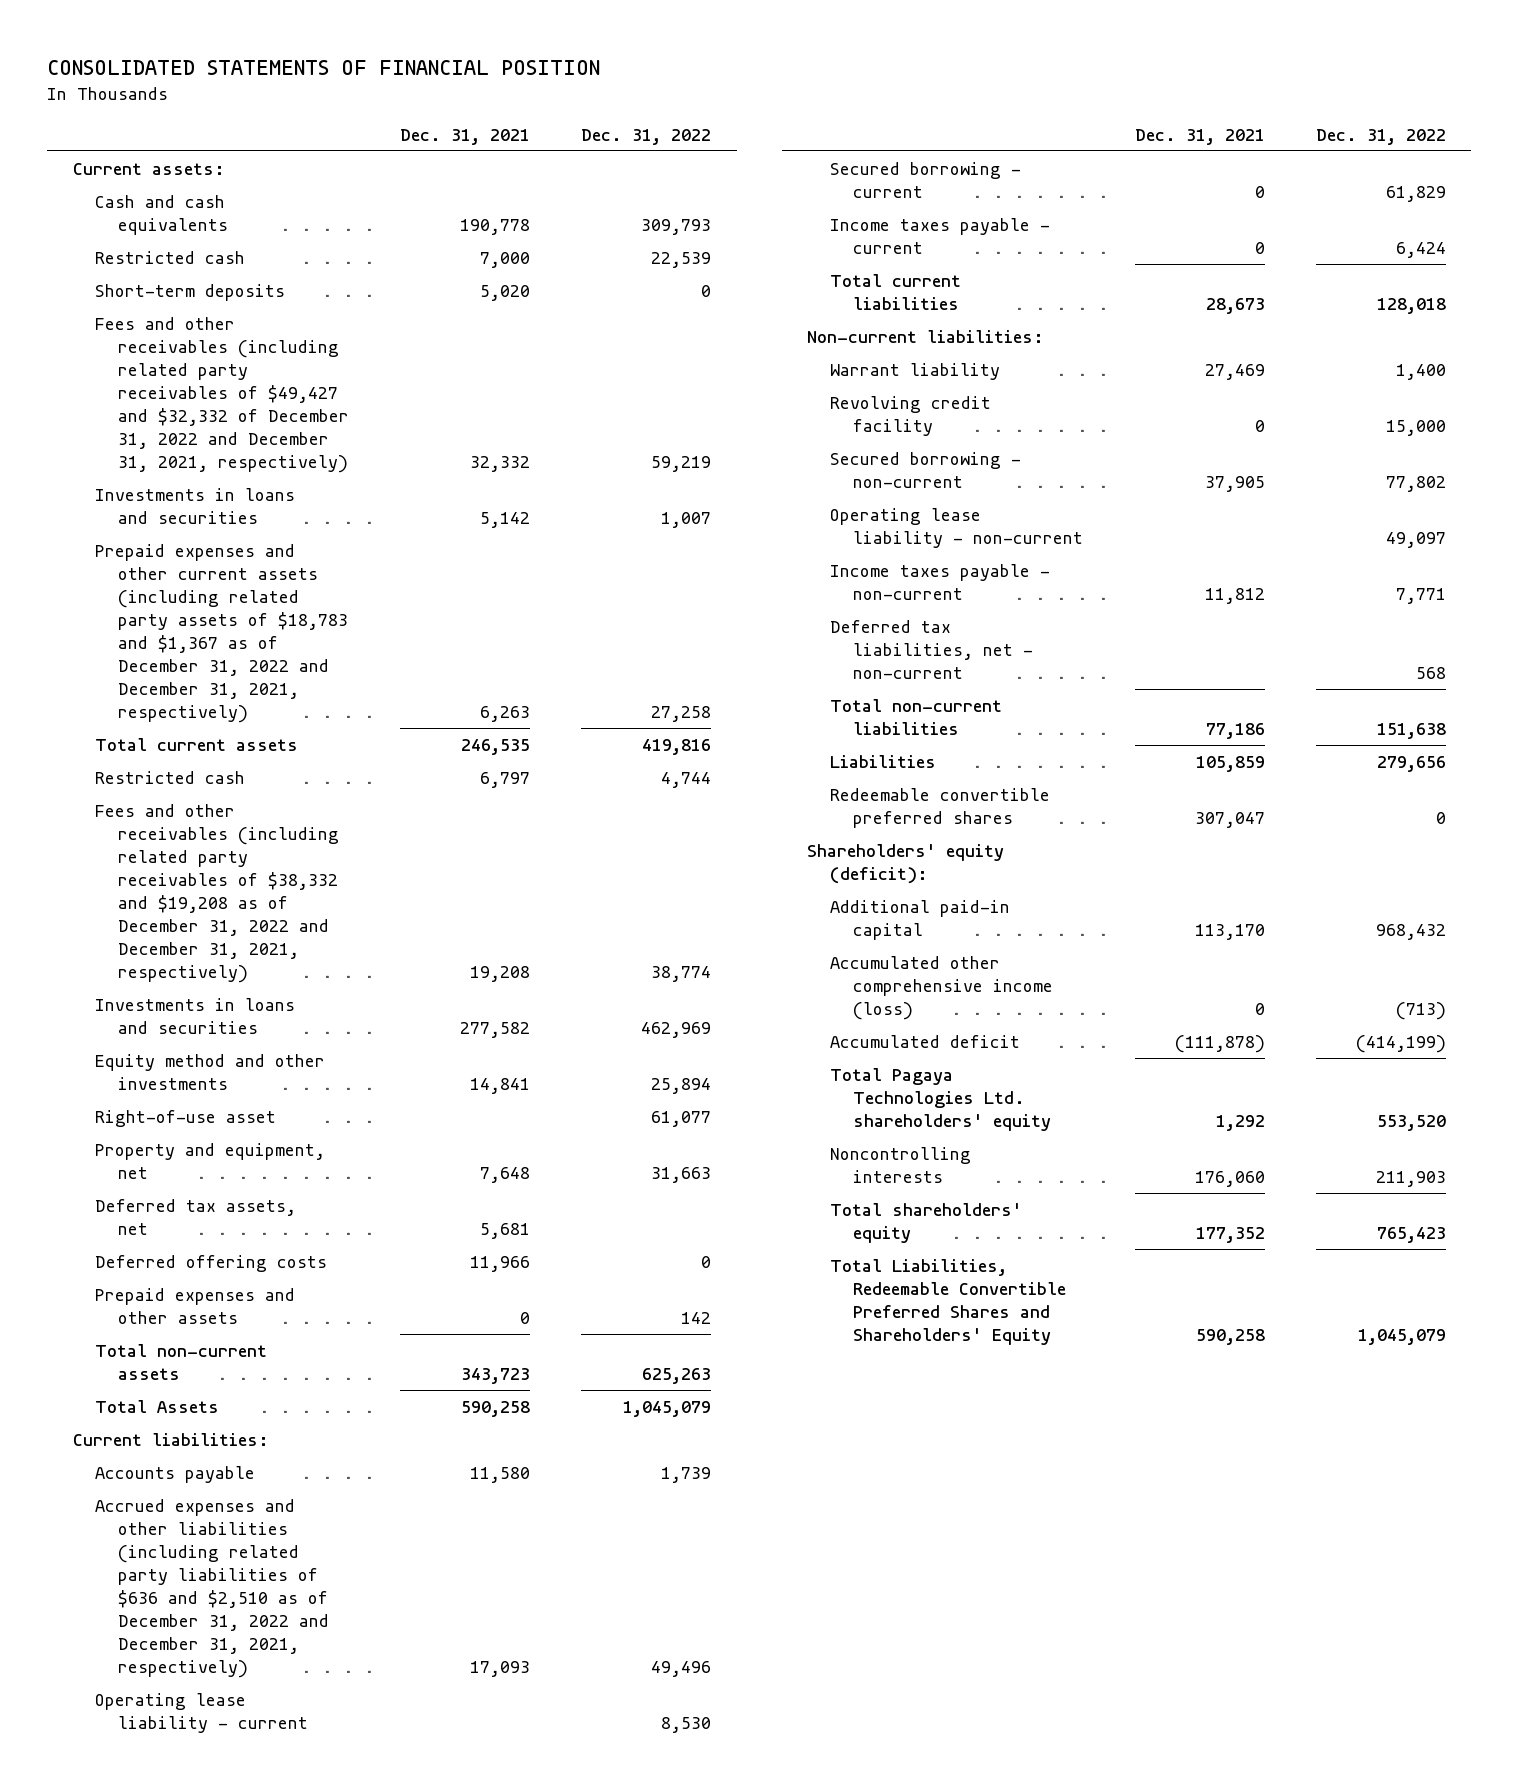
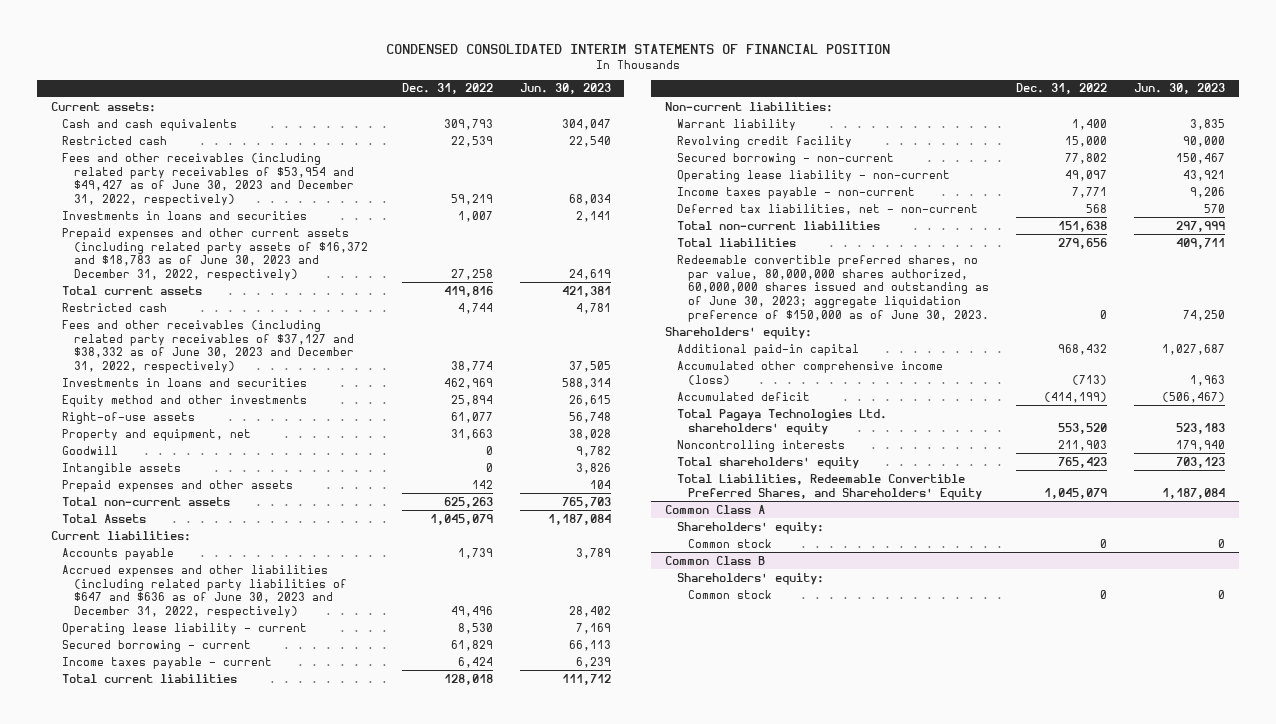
[47,60,601,76] CONSOLIDATED STATEMENTS OF FINANCIAL POSITION -> [385,44,890,55] CONDENSED CONSOLIDATED INTERIM STATEMENTS OF FINANCIAL POSITION
[400,128,531,145] Dec. 31, 2021 -> none
none -> [519,83,611,95] Jun. 30, 2023
[95,283,286,301] Short-term deposits -> none
[95,316,350,474] Fees and other receivables (including related party receivables of $49,427 and $32,332 of December 31, 2022 and December 31, 2021, respectively) -> [62,152,354,206] Fees and other receivables (including related party receivables of $53,954 and $49,427 as of June 30, 2023 and December 31, 2022, respectively)
[95,543,349,724] Prepaid expenses and other current assets (including related party assets of $18,783 and $1,367 as of December 31, 2022 and December 31, 2021, respectively) -> [62,227,368,281] Prepaid expenses and other current assets (including related party assets of $16,372 and $18,783 as of June 30, 2023 and December 31, 2022, respectively)
[95,803,340,984] Fees and other receivables (including related party receivables of $38,332 and $19,208 as of December 31, 2022 and December 31, 2021, respectively) -> [62,319,354,373] Fees and other receivables (including related party receivables of $37,127 and $38,332 as of June 30, 2023 and December 31, 2022, respectively)
[95,1109,277,1127] Right-of-use asset -> [62,411,196,424] Right-of-use assets
[95,1198,297,1235] Deferred tax assets, net -> none
none -> [62,445,119,455] Goodwill
[95,1254,328,1272] Deferred offering costs -> [62,462,182,475] Intangible assets
[95,1498,330,1679] Accrued expenses and other liabilities (including related party liabilities of $636 and $2,510 as of December 31, 2022 and December 31, 2021, respectively) -> [62,564,347,618] Accrued expenses and other liabilities (including related party liabilities of $647 and $636 as of June 30, 2023 and December 31, 2022, respectively)
[830,754,937,768] Liabilities -> [676,237,796,247] Total liabilities
[830,787,1051,828] Redeemable convertible preferred shares -> [676,254,990,322] Redeemable convertible preferred shares, no par value, 80,000,000 shares authorized, 60,000,000 shares issued and outstanding as of June 30, 2023; aggregate liquidation preference of $150,000 as of June 30, 2023.
[807,843,1005,884] Shareholders' equity (deficit): -> [664,326,812,339] Shareholders' equity:
[830,1258,1066,1345] Total Liabilities, Redeemable Convertible Preferred Shares and Shareholders' Equity -> [676,473,983,500] Total Liabilities, Redeemable Convertible Preferred Shares, and Shareholders' Equity
none -> [664,504,765,514] Common Class A
none -> [676,521,824,534] Shareholders' equity:
none -> [688,538,773,548] Common stock
none -> [664,555,765,565] Common Class B
none -> [676,572,824,585] Shareholders' equity:
none -> [688,589,773,599] Common stock

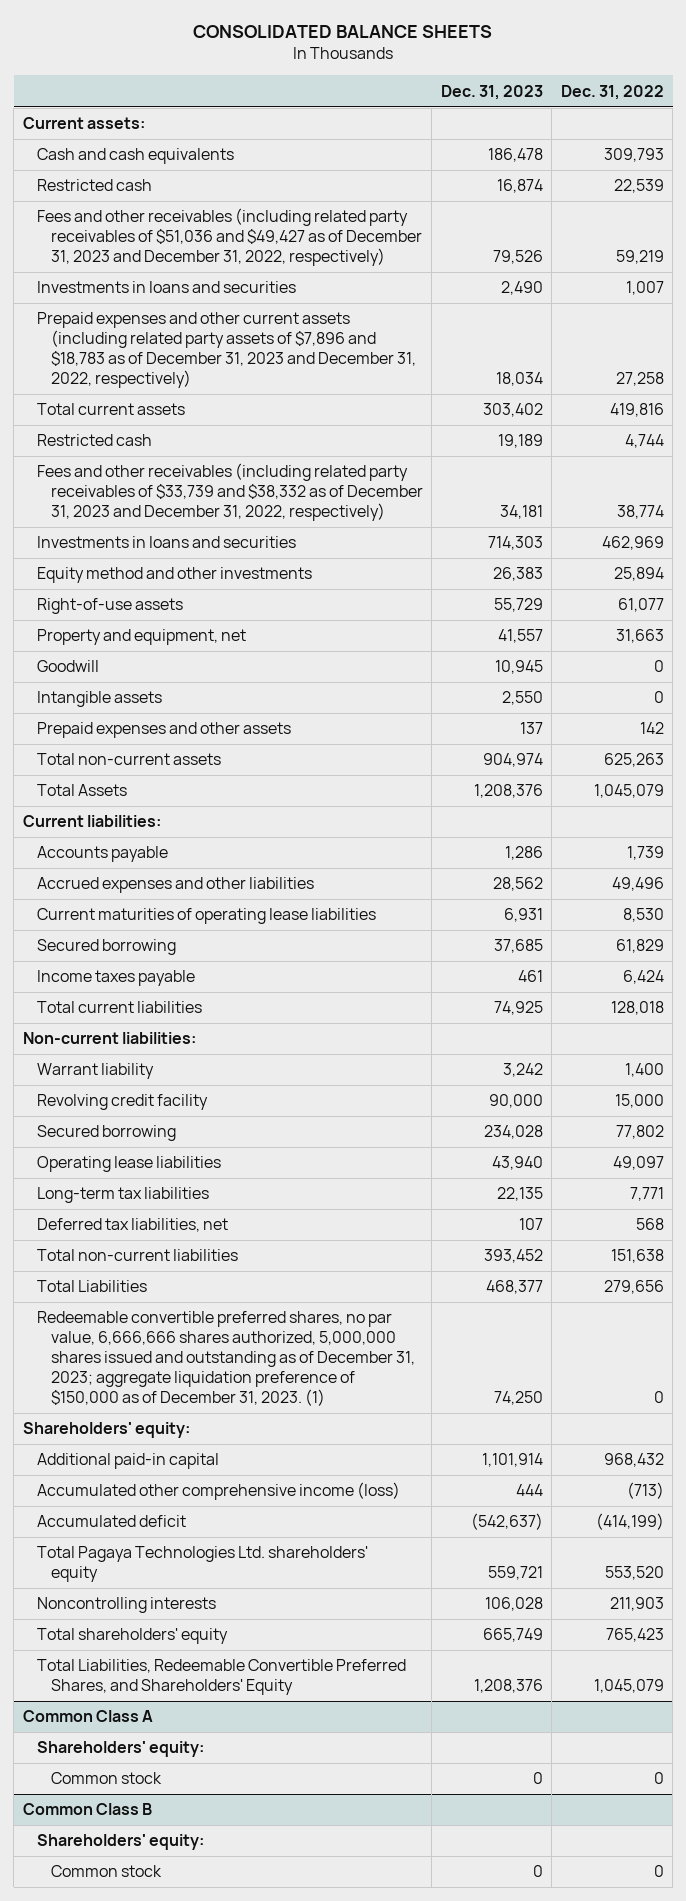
[385,44,890,55] CONDENSED CONSOLIDATED INTERIM STATEMENTS OF FINANCIAL POSITION -> [193,25,493,39] CONSOLIDATED BALANCE SHEETS
[519,83,611,95] Jun. 30, 2023 -> none
none -> [440,84,543,100] Dec. 31, 2023
[62,152,354,206] Fees and other receivables (including related party receivables of $53,954 and $49,427 as of June 30, 2023 and December 31, 2022, respectively) -> [36,208,422,267] Fees and other receivables (including related party receivables of $51,036 and $49,427 as of December 31, 2023 and December 31, 2022, respectively)
[62,227,368,281] Prepaid expenses and other current assets (including related party assets of $16,372 and $18,783 as of June 30, 2023 and December 31, 2022, respectively) -> [36,312,416,389] Prepaid expenses and other current assets (including related party assets of $7,896 and $18,783 as of December 31, 2023 and December 31, 2022, respectively)
[62,319,354,373] Fees and other receivables (including related party receivables of $37,127 and $38,332 as of June 30, 2023 and December 31, 2022, respectively) -> [36,463,423,522] Fees and other receivables (including related party receivables of $33,739 and $38,332 as of December 31, 2023 and December 31, 2022, respectively)
[62,564,347,618] Accrued expenses and other liabilities (including related party liabilities of $647 and $636 as of June 30, 2023 and December 31, 2022, respectively) -> [36,877,314,894] Accrued expenses and other liabilities
[62,622,308,635] Operating lease liability - current -> [36,908,376,925] Current maturities of operating lease liabilities
[62,639,252,652] Secured borrowing - current -> [36,939,176,956] Secured borrowing
[62,656,273,669] Income taxes payable - current -> [36,970,195,987] Income taxes payable
[676,152,894,165] Secured borrowing - non-current -> [36,1125,176,1142] Secured borrowing
[676,169,950,182] Operating lease liability - non-current -> [36,1156,221,1173] Operating lease liabilities
[676,186,915,199] Income taxes payable - non-current -> [36,1187,209,1204] Long-term tax liabilities
[676,203,978,215] Deferred tax liabilities, net - non-current -> [36,1218,228,1233] Deferred tax liabilities, net
[676,237,796,247] Total liabilities -> [36,1280,147,1293] Total Liabilities
[676,254,990,322] Redeemable convertible preferred shares, no par value, 80,000,000 shares authorized, 60,000,000 shares issued and outstanding as of June 30, 2023; aggregate liquidation preference of $150,000 as of June 30, 2023. -> [36,1311,415,1407] Redeemable convertible preferred shares, no par value, 6,666,666 shares authorized, 5,000,000 shares issued and outstanding as of December 31, 2023; aggregate liquidation preference of $150,000 as of December 31, 2023. (1)

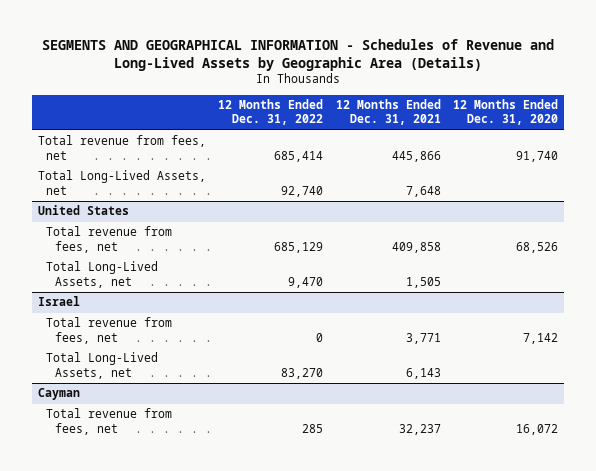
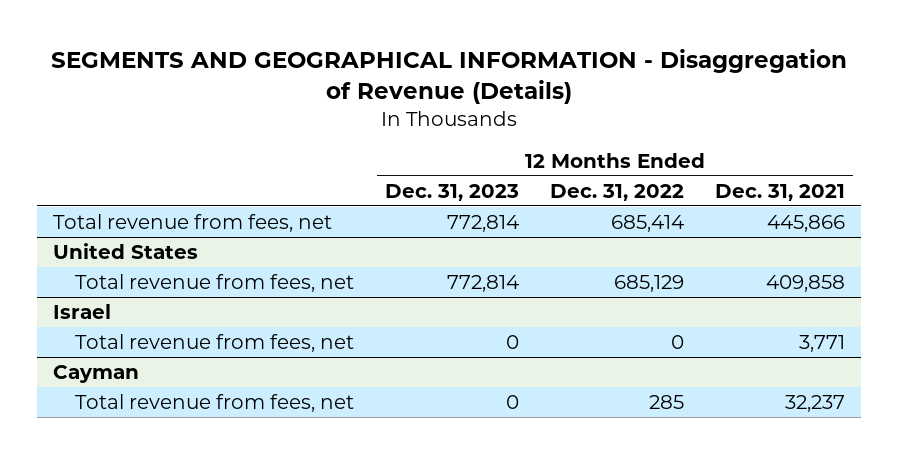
[41,38,554,71] SEGMENTS AND GEOGRAPHICAL INFORMATION - Schedules of Revenue and Long-Lived Assets by Geographic Area (Details) -> [51,49,848,105] SEGMENTS AND GEOGRAPHICAL INFORMATION - Disaggregation of Revenue (Details)
[452,99,558,126] 12 Months Ended Dec. 31, 2020 -> none
none -> [384,183,519,201] Dec. 31, 2023
[38,170,207,195] Total Long-Lived Assets, net -> none
[46,261,159,288] Total Long-Lived Assets, net -> none
[46,352,159,379] Total Long-Lived Assets, net -> none

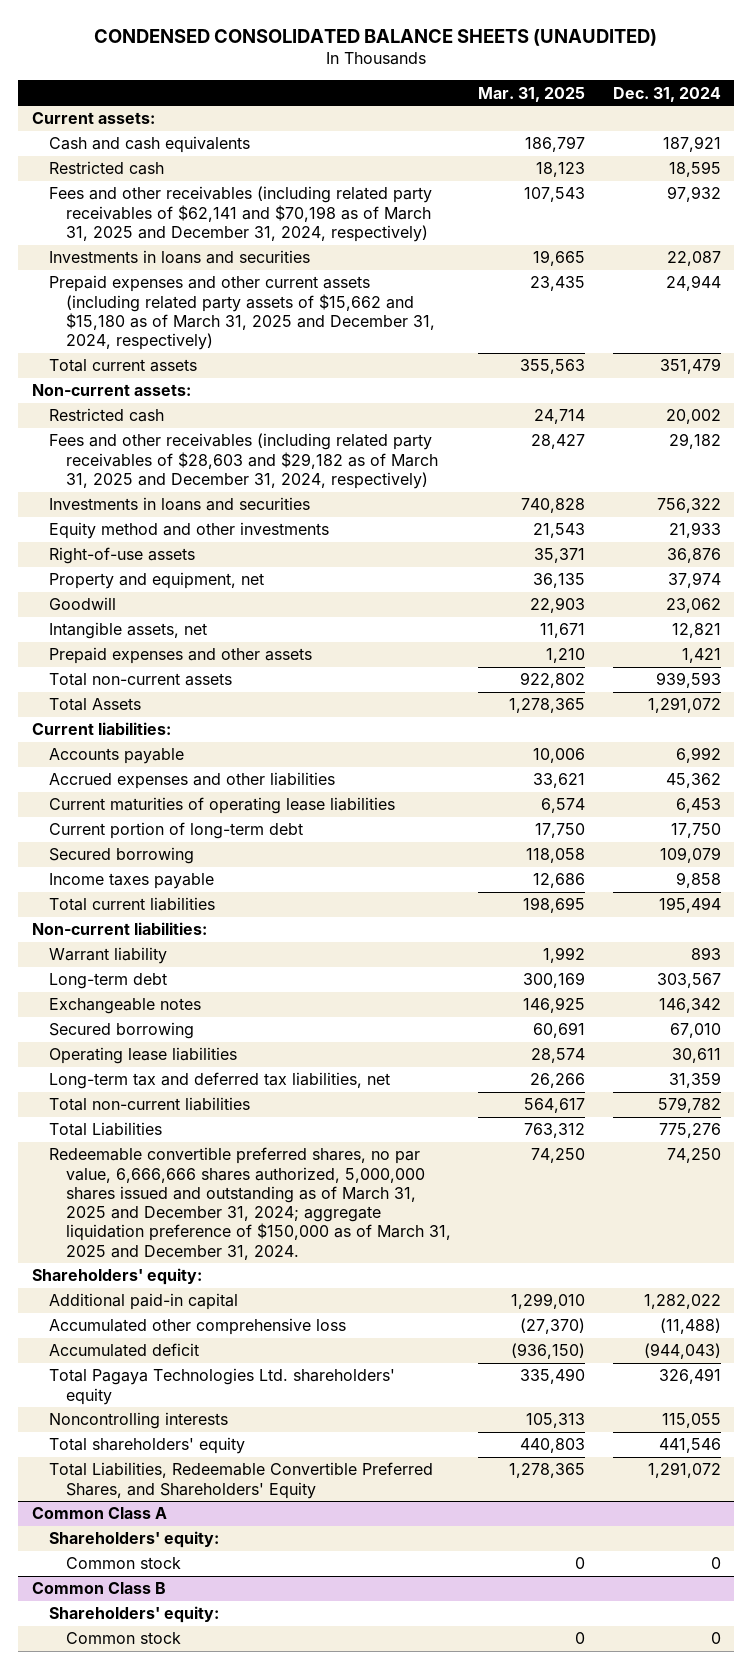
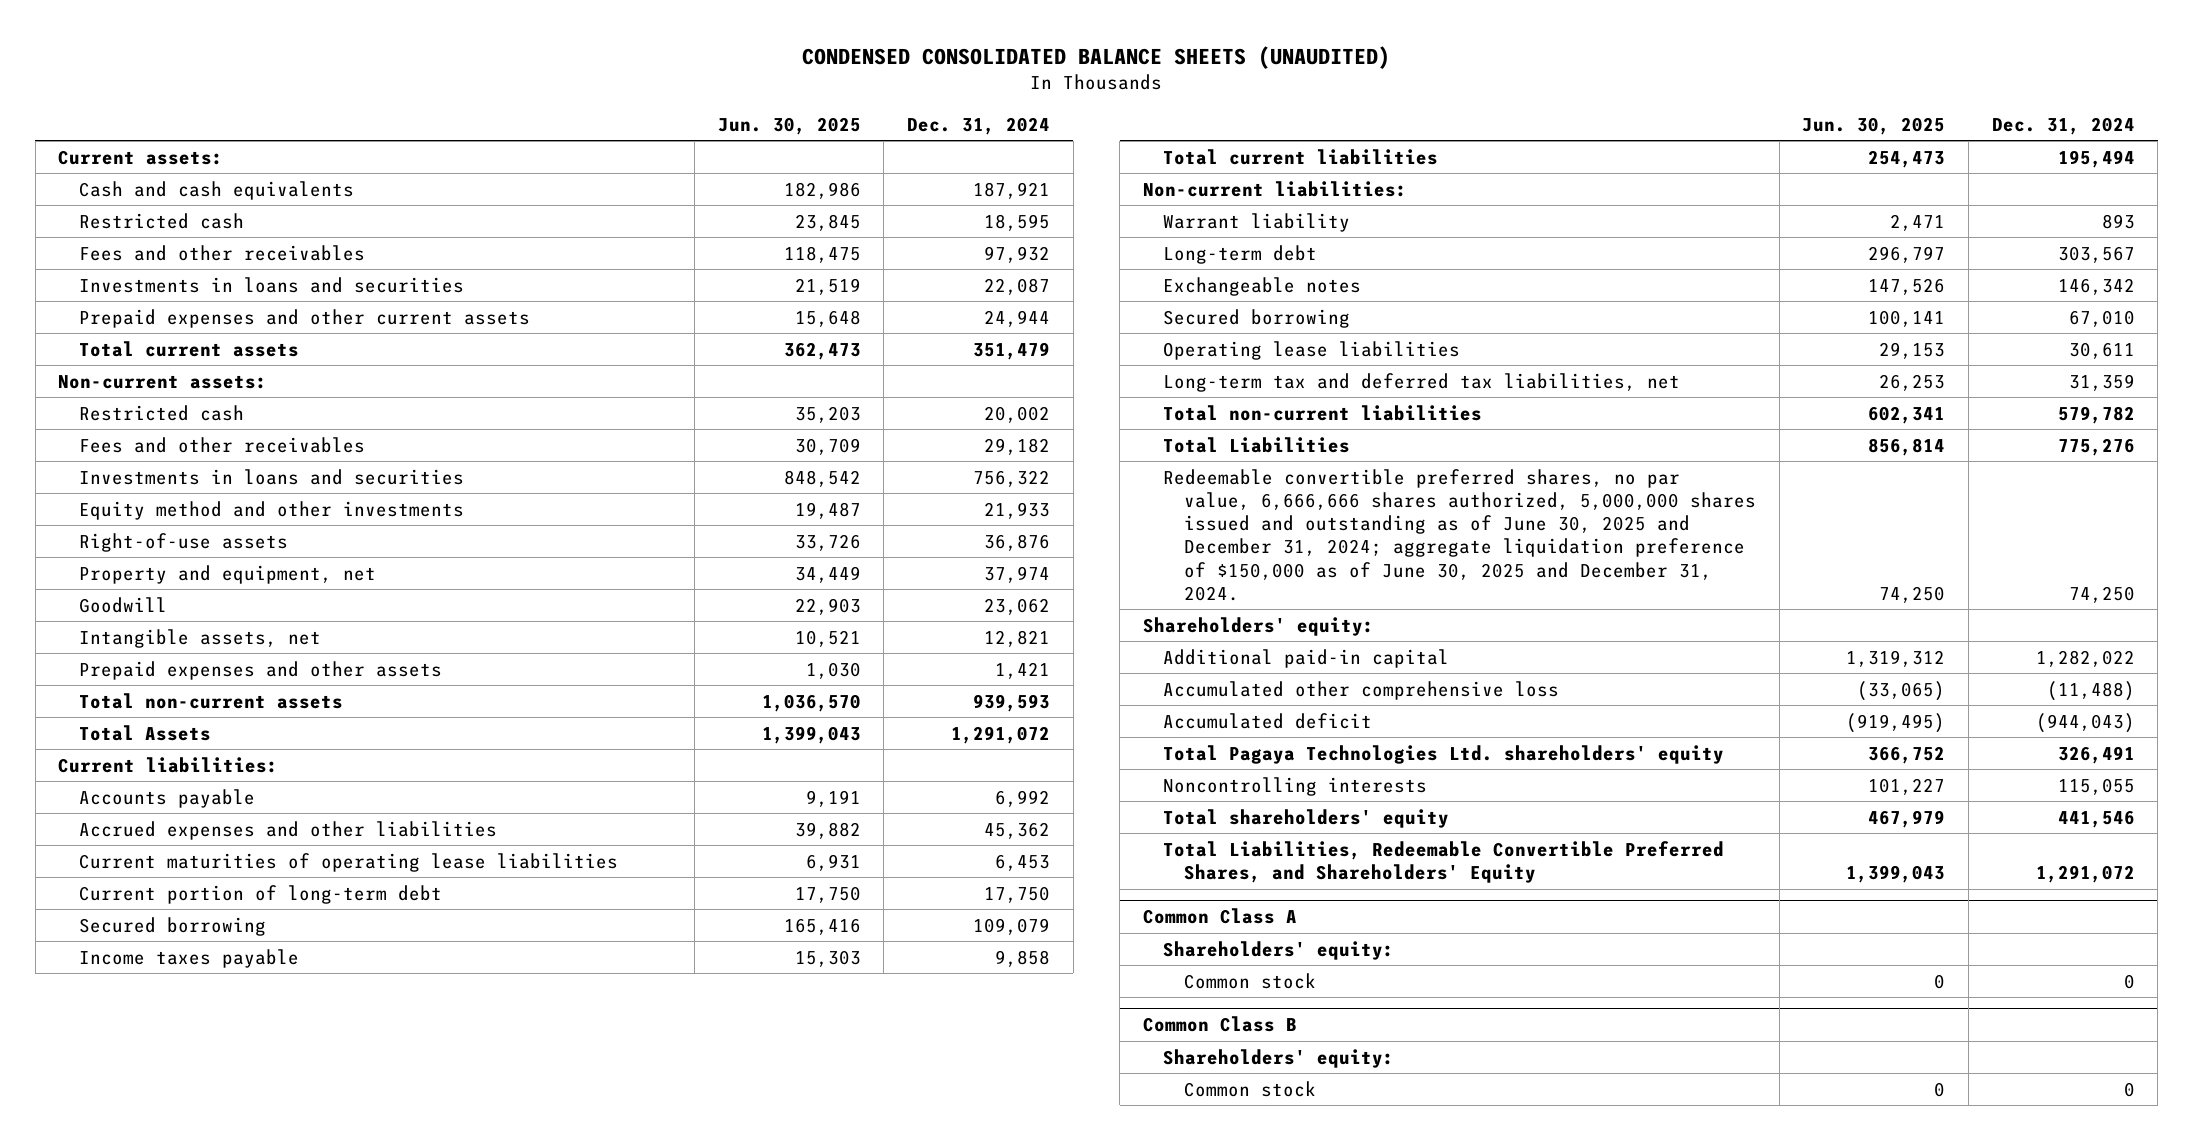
[478,86,586,102] Mar. 31, 2025 -> none
none -> [717,116,861,135] Jun. 30, 2025
[48,186,432,242] Fees and other receivables (including related party receivables of $62,141 and $70,198 as of March 31, 2025 and December 31, 2024, respectively) -> [78,244,365,261] Fees and other receivables
[48,275,435,351] Prepaid expenses and other current assets (including related party assets of $15,662 and $15,180 as of March 31, 2025 and December 31, 2024, respectively) -> [78,308,530,328] Prepaid expenses and other current assets
[48,433,438,489] Fees and other receivables (including related party receivables of $28,603 and $29,182 as of March 31, 2025 and December 31, 2024, respectively) -> [78,436,365,453] Fees and other receivables
[48,1147,451,1260] Redeemable convertible preferred shares, no par value, 6,666,666 shares authorized, 5,000,000 shares issued and outstanding as of March 31, 2025 and December 31, 2024; aggregate liquidation preference of $150,000 as of March 31, 2025 and December 31, 2024. -> [1163,468,1757,601] Redeemable convertible preferred shares, no par value, 6,666,666 shares authorized, 5,000,000 shares issued and outstanding as of June 30, 2025 and December 31, 2024; aggregate liquidation preference of $150,000 as of June 30, 2025 and December 31, 2024.

